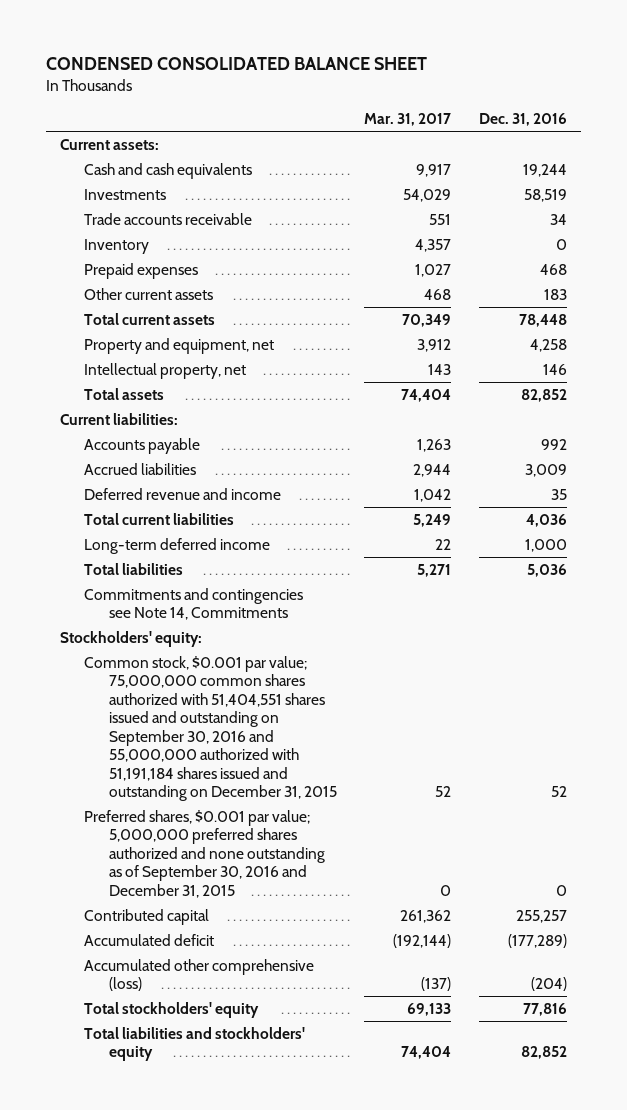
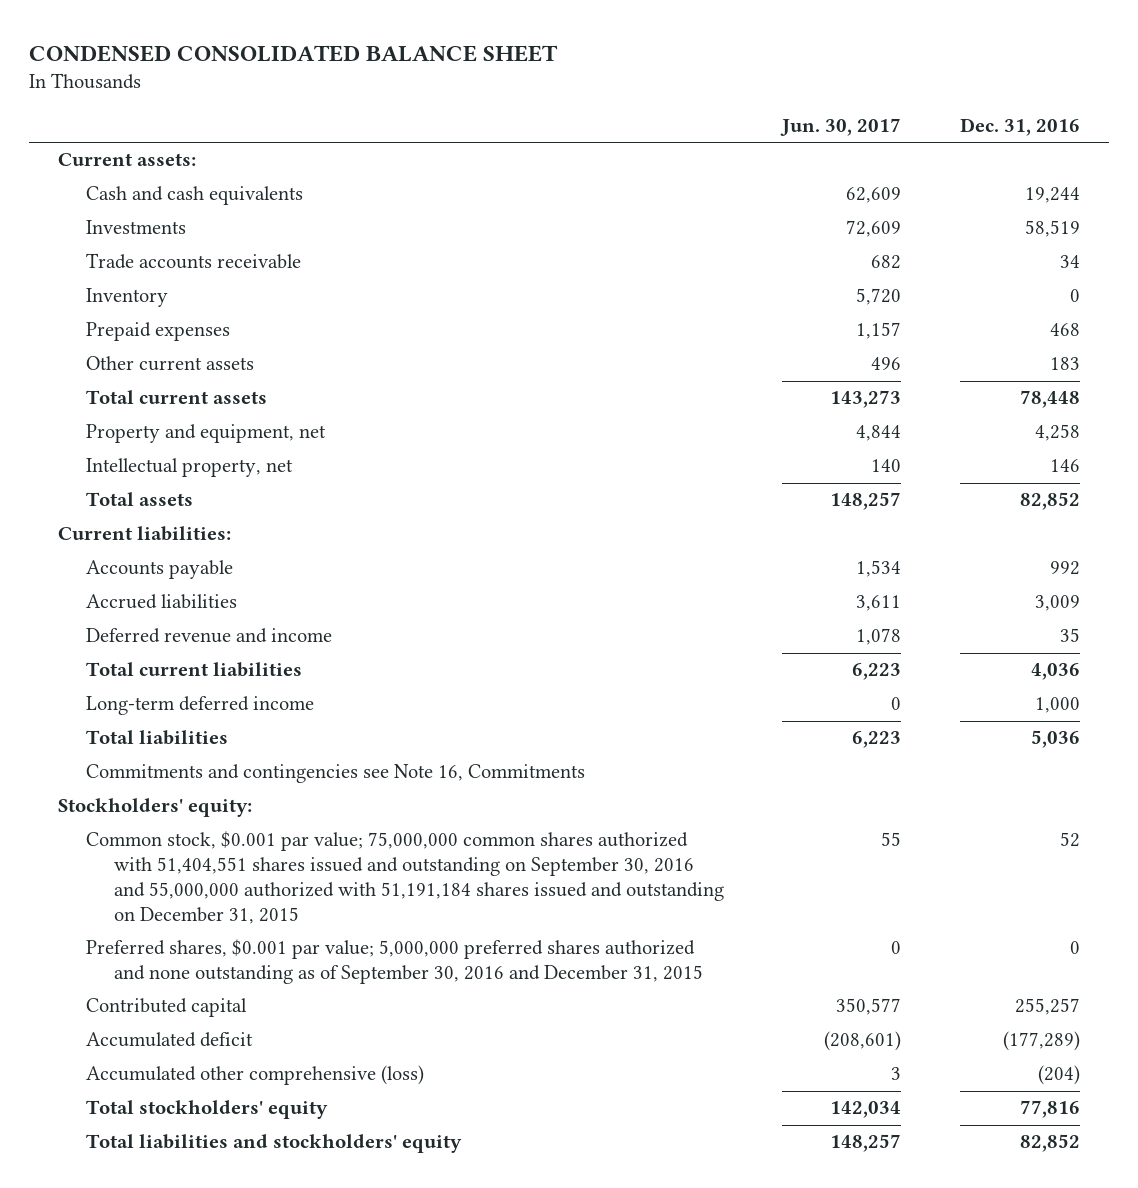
[364,113,452,127] Mar. 31, 2017 -> none
none -> [780,118,902,137] Jun. 30, 2017
[84,587,304,621] Commitments and contingencies see Note 14, Commitments -> [85,764,585,784] Commitments and contingencies see Note 16, Commitments

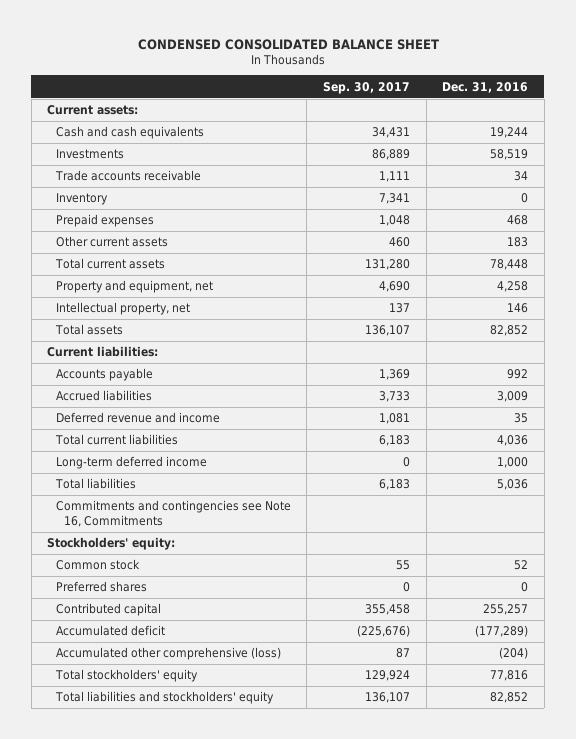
[780,118,902,137] Jun. 30, 2017 -> none
none -> [322,81,410,94] Sep. 30, 2017
[85,831,724,925] Common stock, $0.001 par value; 75,000,000 common shares authorized with 51,404,551 shares issued and outstanding on September 30, 2016 and 55,000,000 authorized with 51,191,184 shares issued and outstanding on December 31, 2015 -> [55,559,140,571] Common stock
[85,939,703,985] Preferred shares, $0.001 par value; 5,000,000 preferred shares authorized and none outstanding as of September 30, 2016 and December 31, 2015 -> [55,581,147,593] Preferred shares

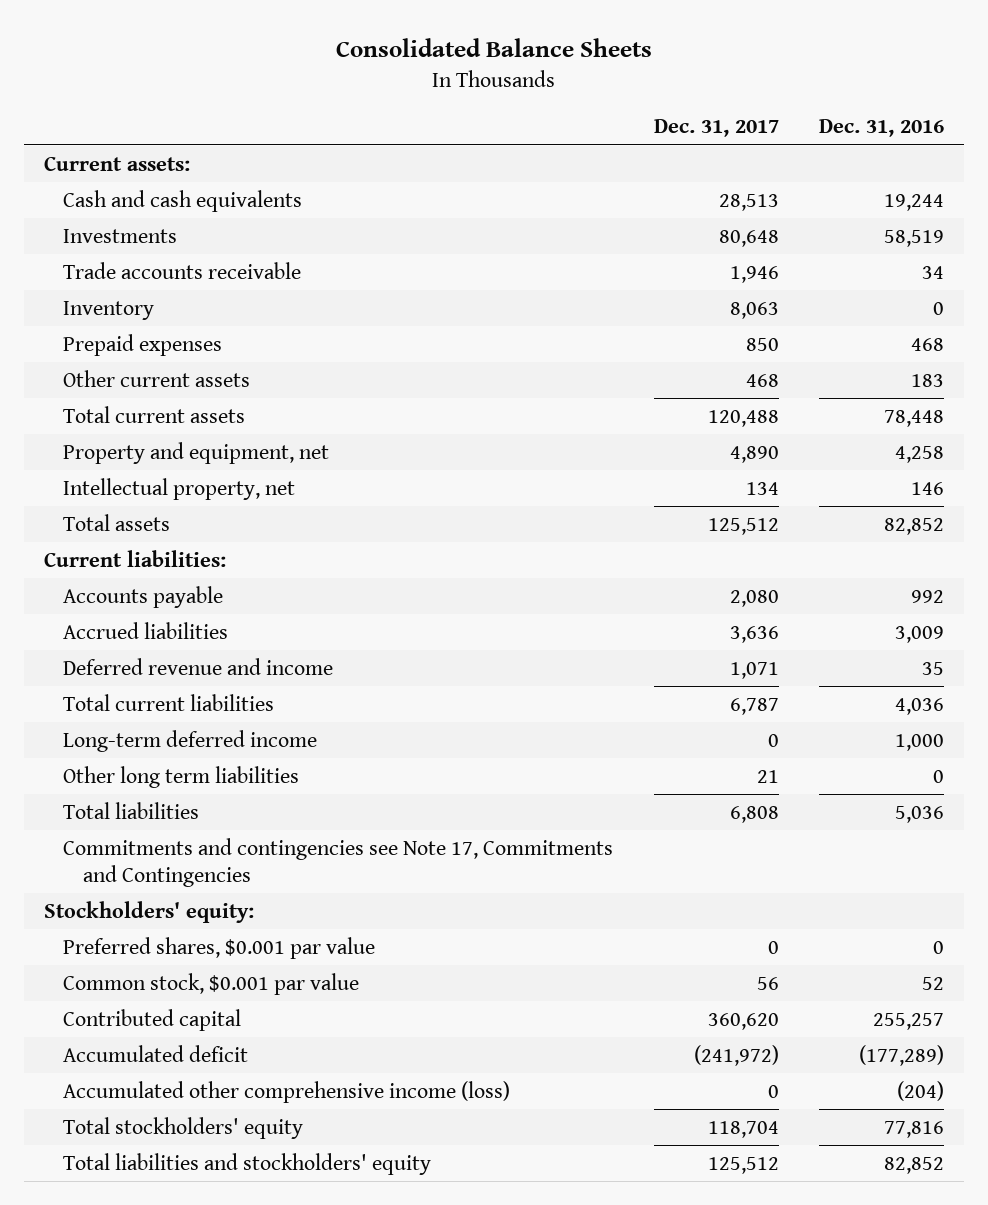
[137,38,439,50] CONDENSED CONSOLIDATED BALANCE SHEET -> [335,38,652,58] Consolidated Balance Sheets
[322,81,410,94] Sep. 30, 2017 -> none
none -> [653,119,779,138] Dec. 31, 2017
none -> [63,765,300,788] Other long term liabilities
[55,500,291,527] Commitments and contingencies see Note 16, Commitments -> [63,837,614,887] Commitments and contingencies see Note 17, Commitments and Contingencies
[55,559,140,571] Common stock -> none
[55,581,147,593] Preferred shares -> [63,936,376,959] Preferred shares, $0.001 par value
none -> [63,972,360,995] Common stock, $0.001 par value
[55,647,281,661] Accumulated other comprehensive (loss) -> [63,1080,511,1103] Accumulated other comprehensive income (loss)

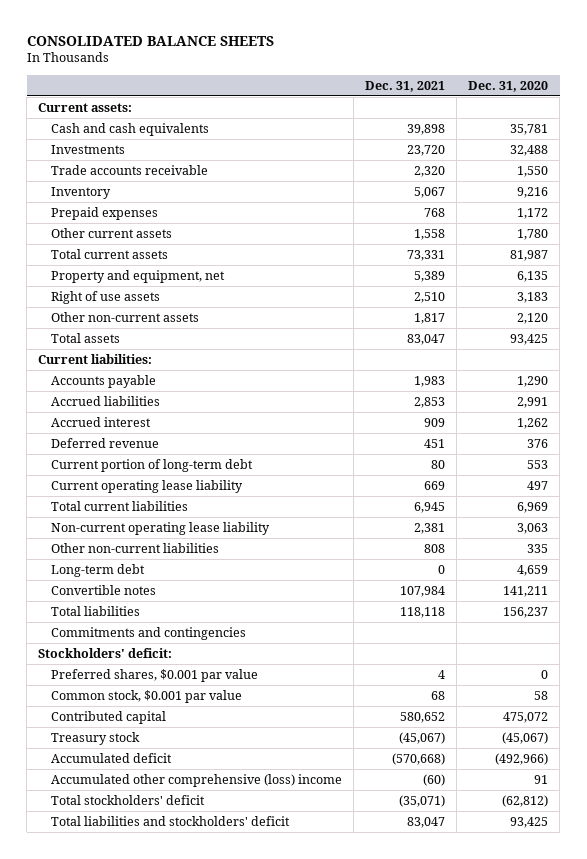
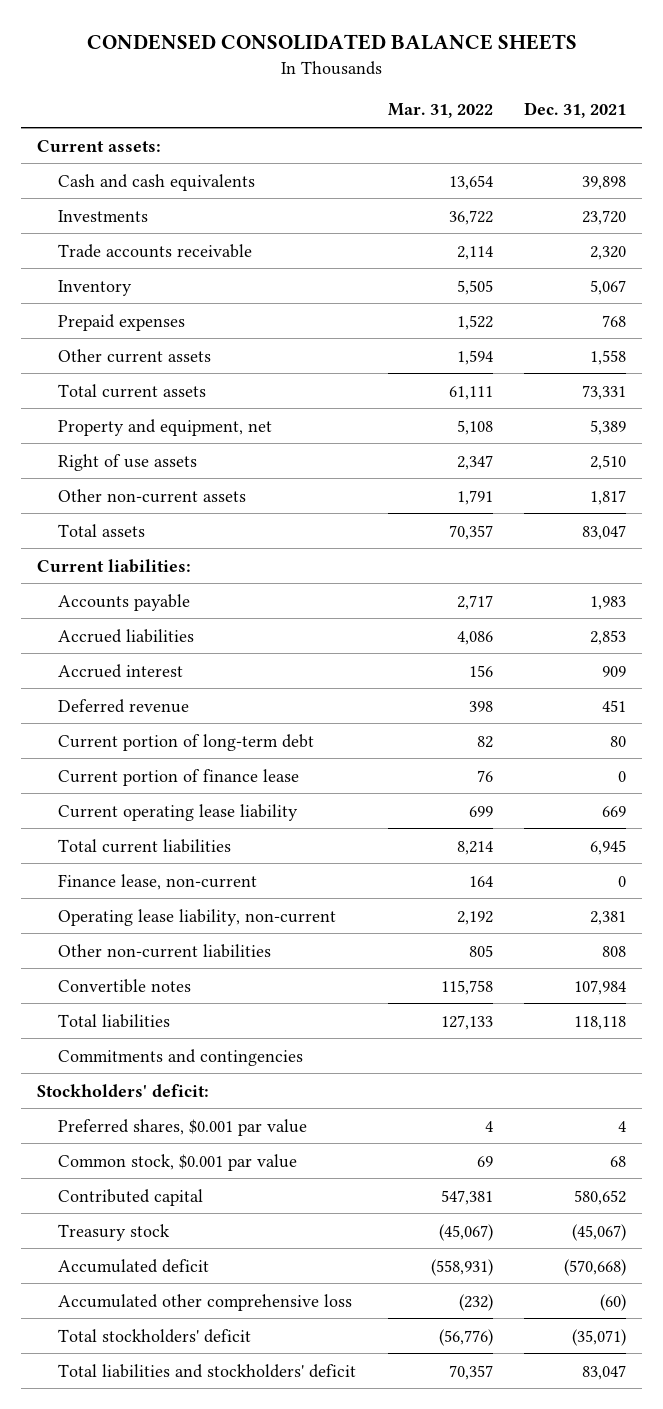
[26,35,274,46] CONSOLIDATED BALANCE SHEETS -> [86,34,577,51] CONDENSED CONSOLIDATED BALANCE SHEETS
[468,80,549,92] Dec. 31, 2020 -> none
none -> [387,103,493,119] Mar. 31, 2022
none -> [57,768,299,786] Current portion of finance lease
none -> [57,873,257,890] Finance lease, non-current
[51,522,271,536] Non-current operating lease liability -> [57,908,336,926] Operating lease liability, non-current
[51,564,146,578] Long-term debt -> none
[51,774,343,788] Accumulated other comprehensive (loss) income -> [57,1293,352,1311] Accumulated other comprehensive loss

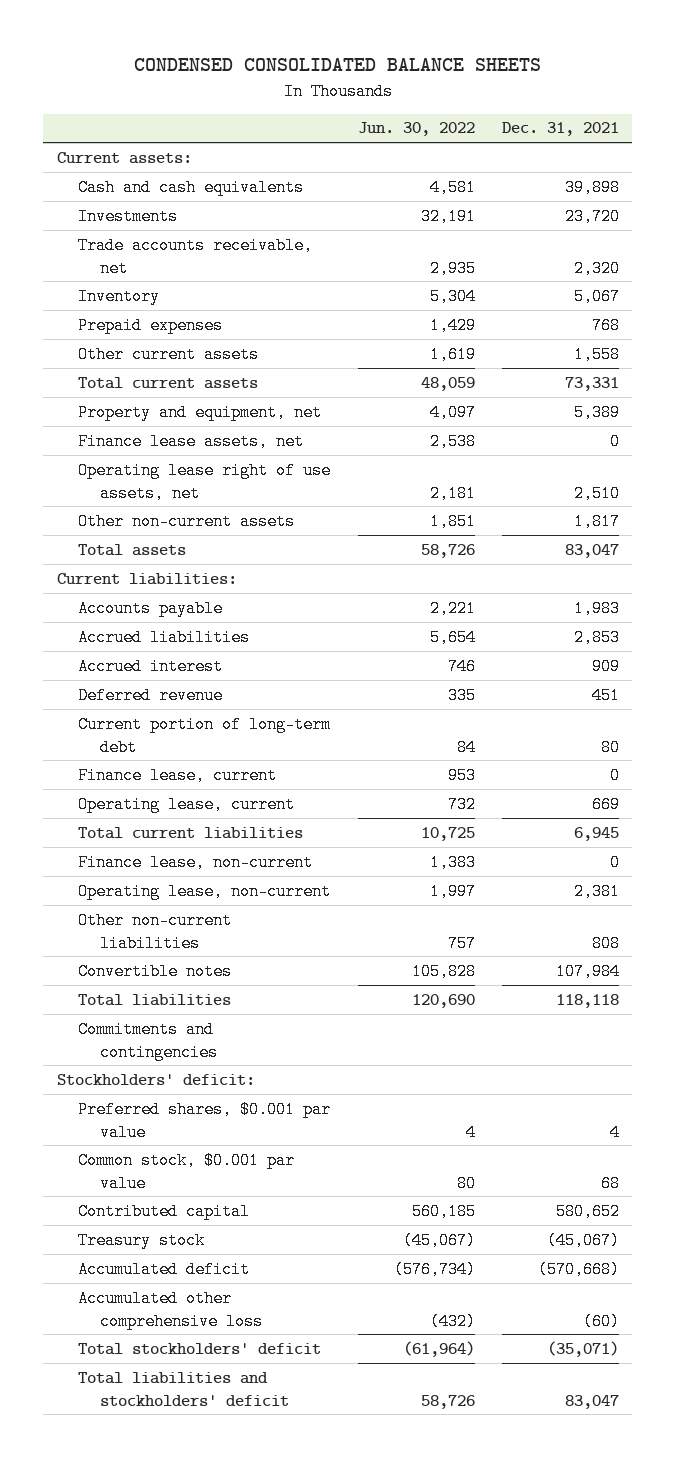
[387,103,493,119] Mar. 31, 2022 -> none
none -> [357,122,475,137] Jun. 30, 2022
[57,243,252,258] Trade accounts receivable -> [78,236,314,277] Trade accounts receivable, net
none -> [78,432,305,450] Finance lease assets, net
[57,453,197,471] Right of use assets -> [78,461,332,502] Operating lease right of use assets, net
[57,768,299,786] Current portion of finance lease -> [78,766,278,784] Finance lease, current
[57,803,298,821] Current operating lease liability -> [78,795,296,813] Operating lease, current
[57,908,336,926] Operating lease liability, non-current -> [78,882,332,900] Operating lease, non-current

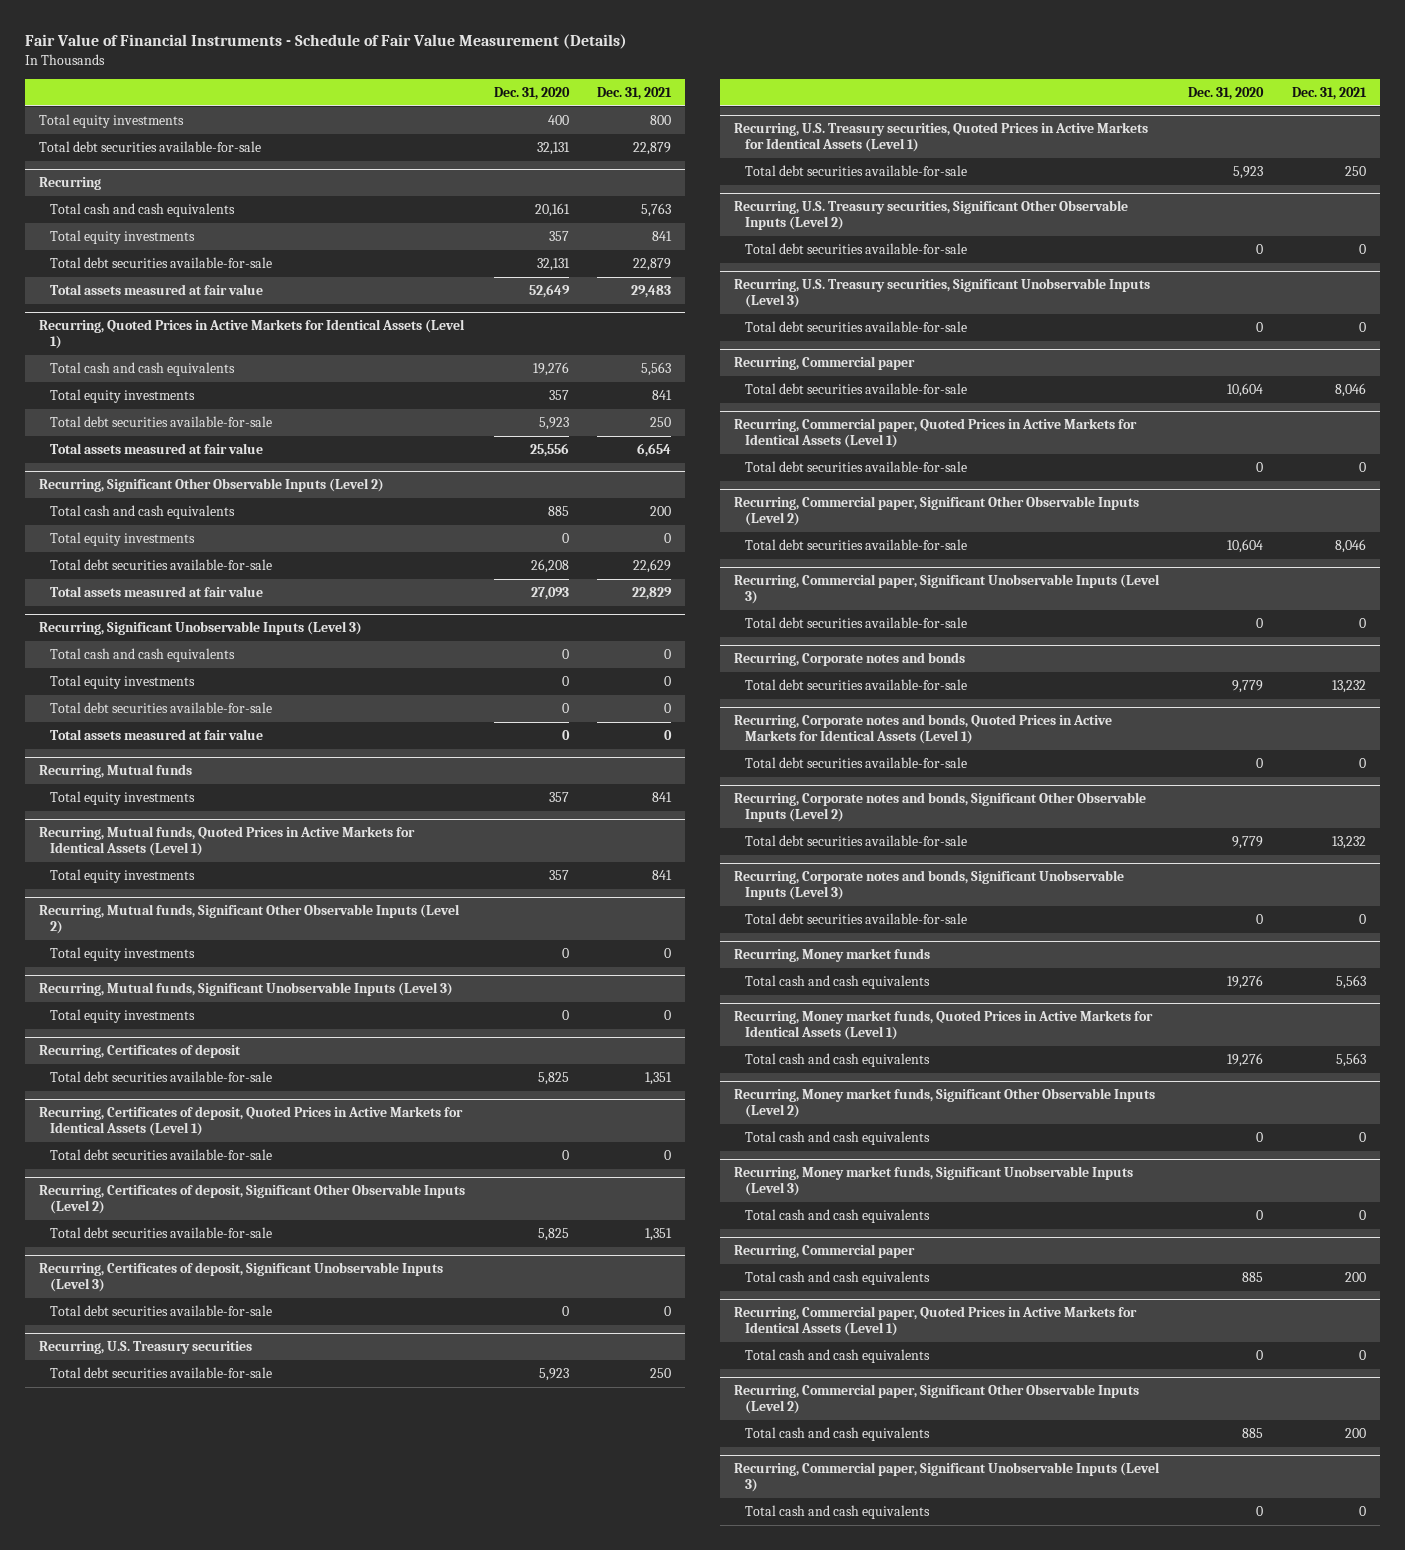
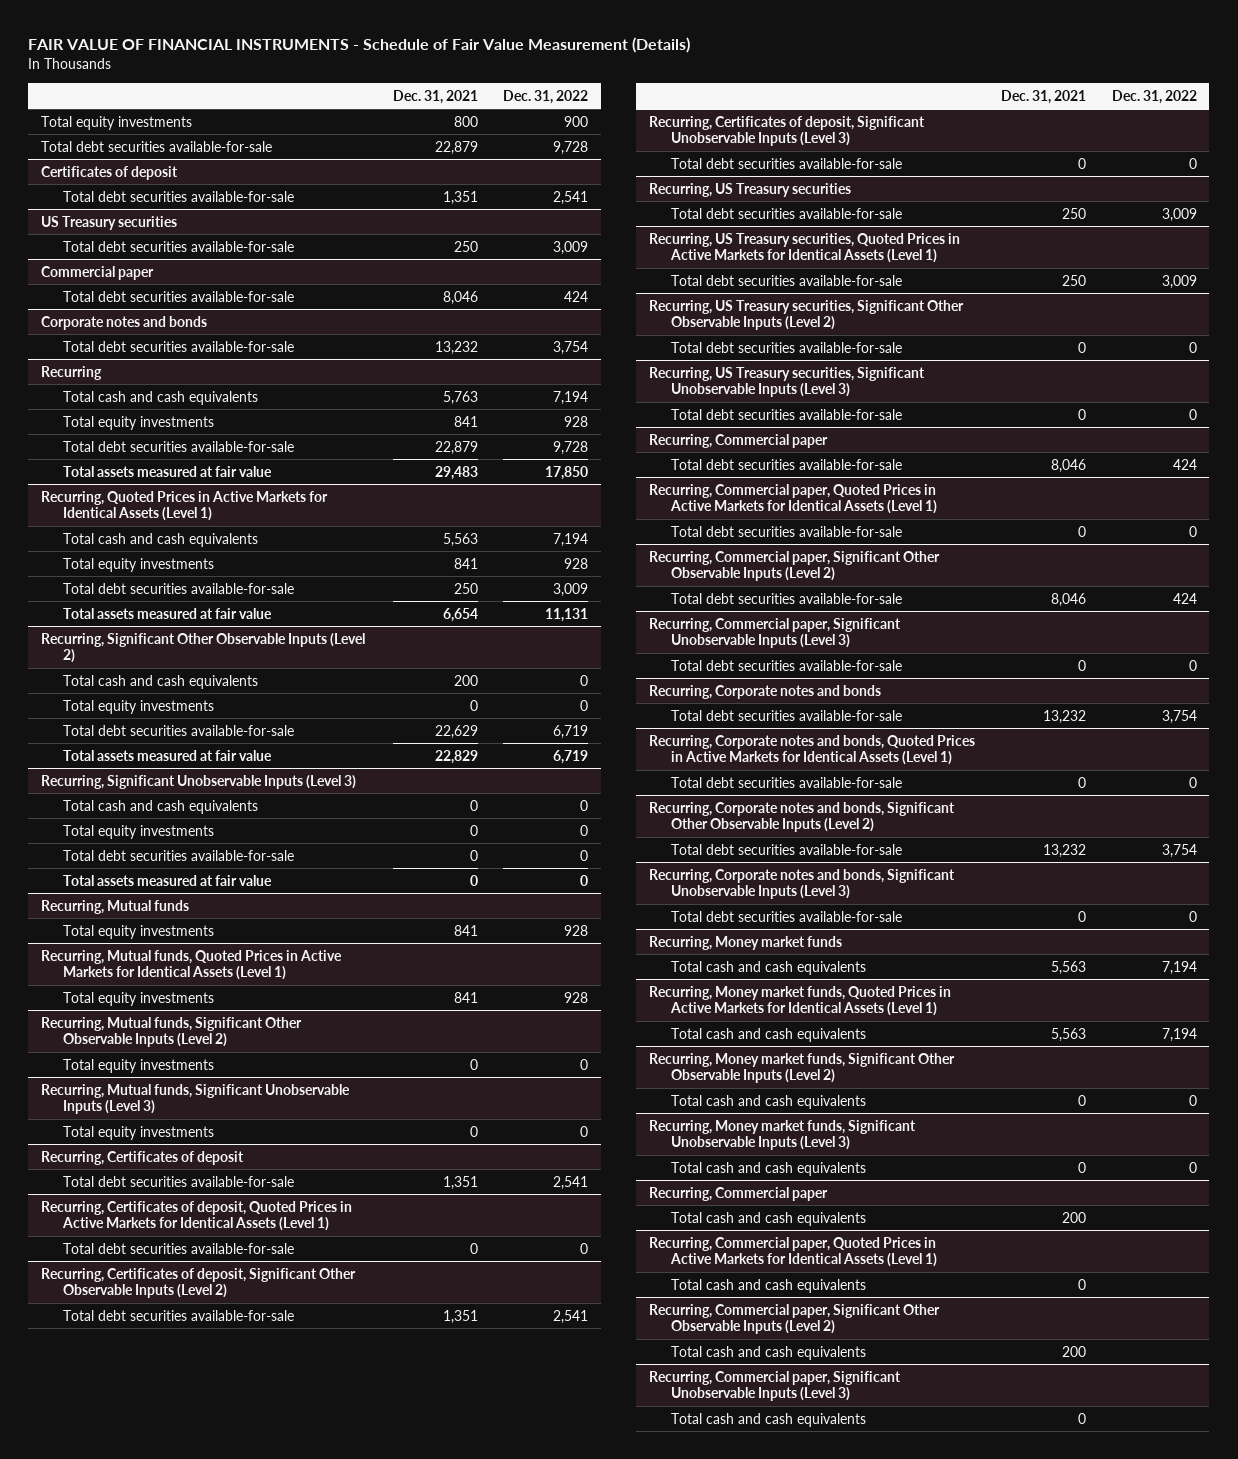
[24,34,627,50] Fair Value of Financial Instruments - Schedule of Fair Value Measurement (Details) -> [28,37,691,54] FAIR VALUE OF FINANCIAL INSTRUMENTS - Schedule of Fair Value Measurement (Details)
[493,86,570,100] Dec. 31, 2020 -> none
none -> [503,89,589,104] Dec. 31, 2022
none -> [41,165,179,180] Certificates of deposit
none -> [62,190,294,202] Total debt securities available-for-sale
none -> [41,215,178,230] US Treasury securities
none -> [62,240,294,252] Total debt securities available-for-sale
none -> [41,265,155,280] Commercial paper
none -> [62,290,294,302] Total debt securities available-for-sale
none -> [41,315,208,330] Corporate notes and bonds
none -> [62,340,294,352] Total debt securities available-for-sale
[39,1341,253,1355] Recurring, U.S. Treasury securities -> [649,182,852,197] Recurring, US Treasury securities
[733,122,1148,153] Recurring, U.S. Treasury securities, Quoted Prices in Active Markets for Identical Assets (Level 1) -> [649,232,961,264] Recurring, US Treasury securities, Quoted Prices in Active Markets for Identical Assets (Level 1)
[733,200,1128,231] Recurring, U.S. Treasury securities, Significant Other Observable Inputs (Level 2) -> [649,299,965,331] Recurring, US Treasury securities, Significant Other Observable Inputs (Level 2)
[733,278,1150,309] Recurring, U.S. Treasury securities, Significant Unobservable Inputs (Level 3) -> [649,366,926,398] Recurring, US Treasury securities, Significant Unobservable Inputs (Level 3)

